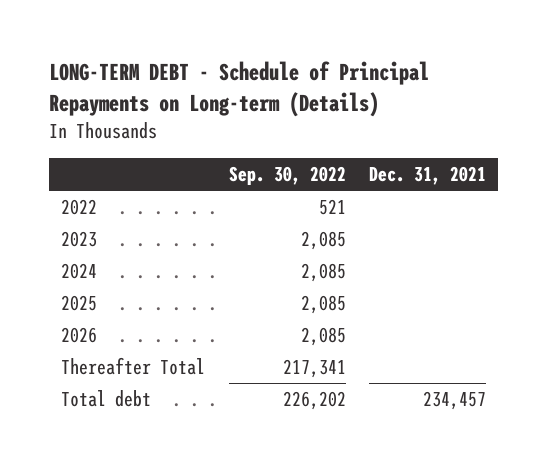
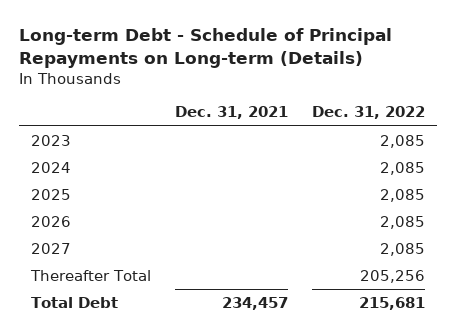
[48,60,429,117] LONG-TERM DEBT - Schedule of Principal Repayments on Long-term (Details) -> [18,28,392,68] Long-term Debt - Schedule of Principal Repayments on Long-term (Details)
[228,165,346,185] Sep. 30, 2022 -> none
none -> [312,106,426,120] Dec. 31, 2022
[60,199,97,216] 2022 -> none
none -> [30,243,71,255] 2027
[60,390,151,408] Total debt -> [30,297,118,309] Total Debt

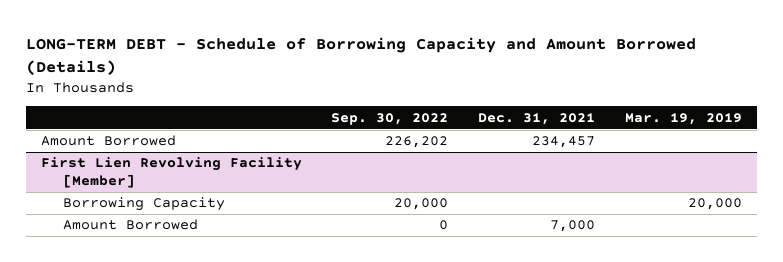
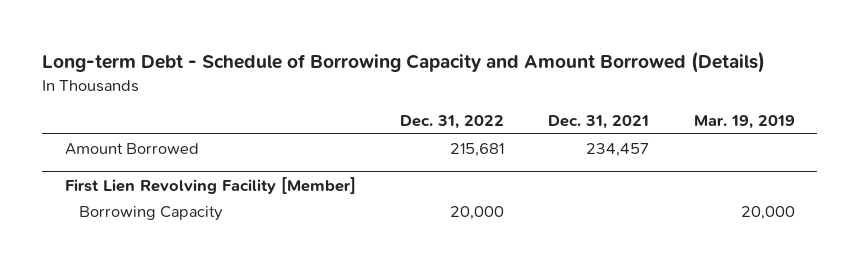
[25,36,696,75] LONG-TERM DEBT - Schedule of Borrowing Capacity and Amount Borrowed (Details) -> [42,51,766,74] Long-term Debt - Schedule of Borrowing Capacity and Amount Borrowed (Details)
[331,112,449,125] Sep. 30, 2022 -> none
none -> [400,115,505,130] Dec. 31, 2022
[63,219,199,231] Amount Borrowed -> none

